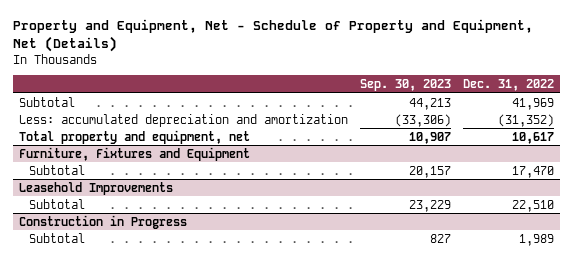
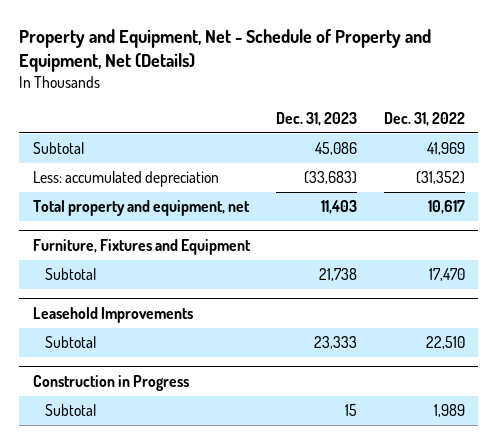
[359,79,451,92] Sep. 30, 2023 -> none
none -> [276,111,358,126] Dec. 31, 2023
[18,113,348,127] Less: accumulated depreciation and amortization -> [32,171,219,188] Less: accumulated depreciation

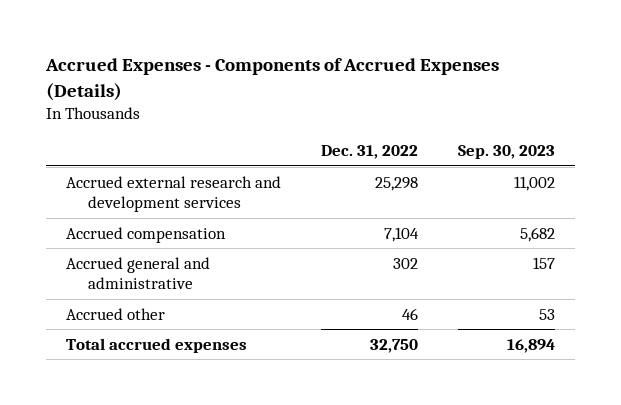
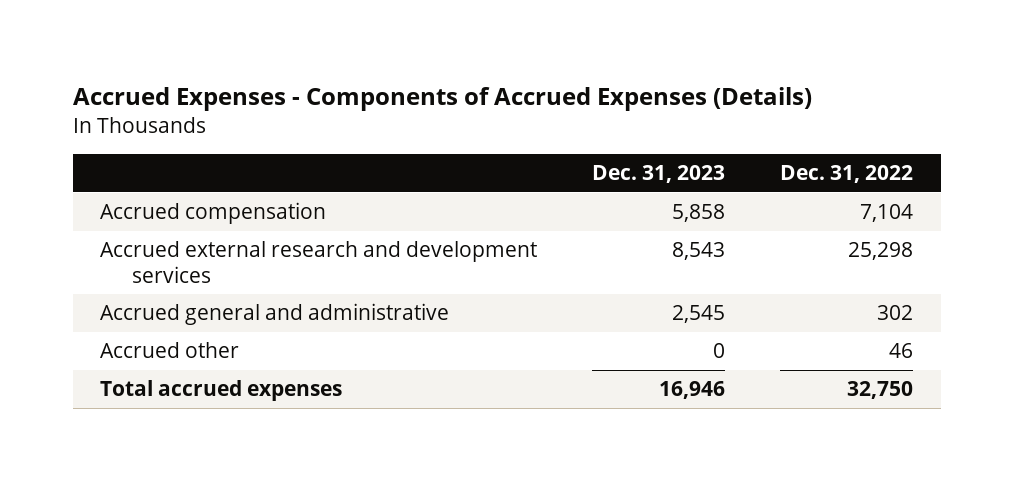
[458,145,556,160] Sep. 30, 2023 -> none
none -> [592,165,726,184] Dec. 31, 2023
[65,175,281,213] Accrued external research and development services -> [100,241,538,283] Accrued external research and development services

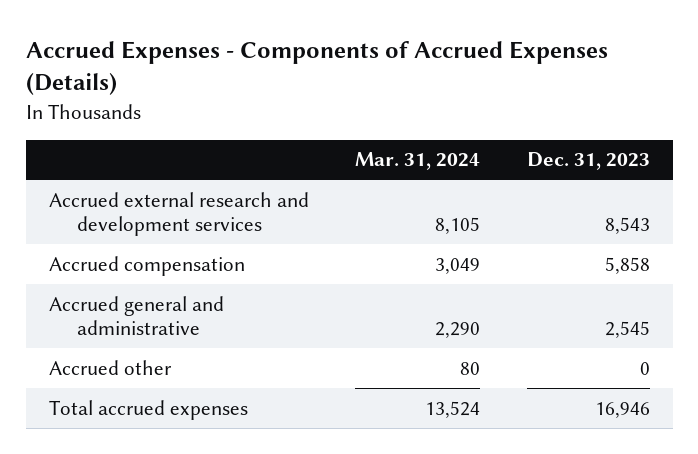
[780,165,914,184] Dec. 31, 2022 -> none
none -> [355,152,481,171] Mar. 31, 2024
[100,202,327,225] Accrued compensation -> [48,255,245,276] Accrued compensation

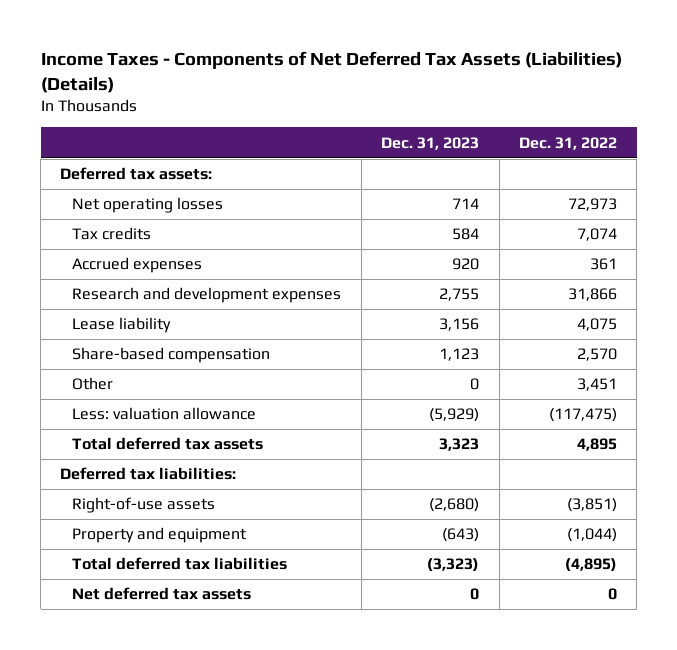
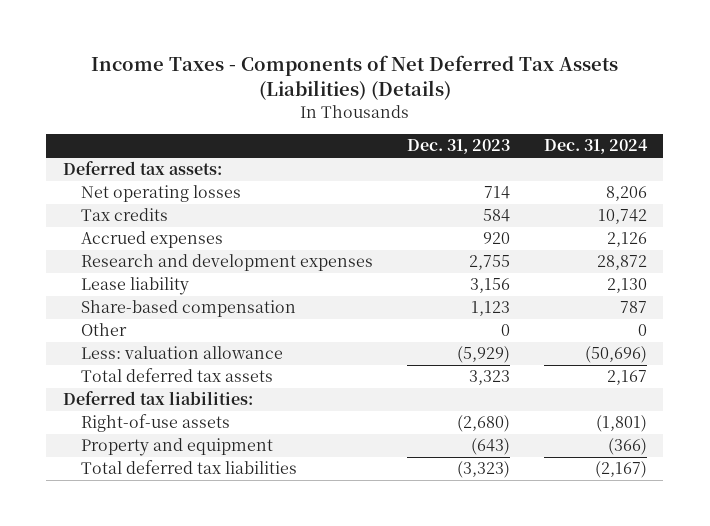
[518,136,617,150] Dec. 31, 2022 -> none
none -> [543,139,648,155] Dec. 31, 2024
[72,587,252,601] Net deferred tax assets -> none

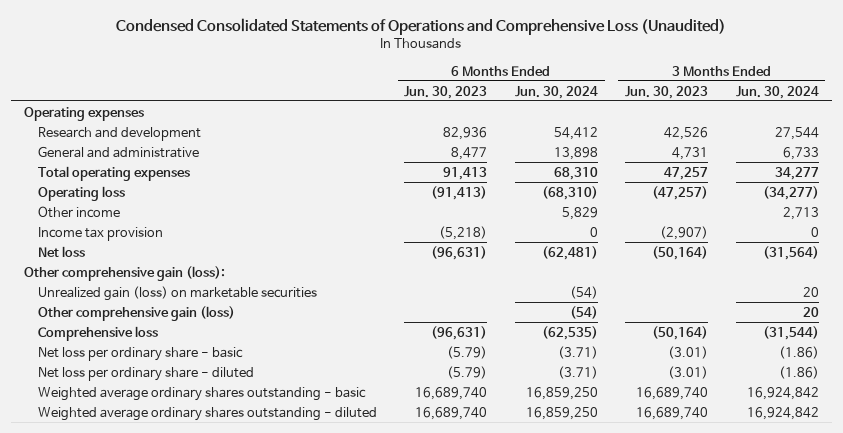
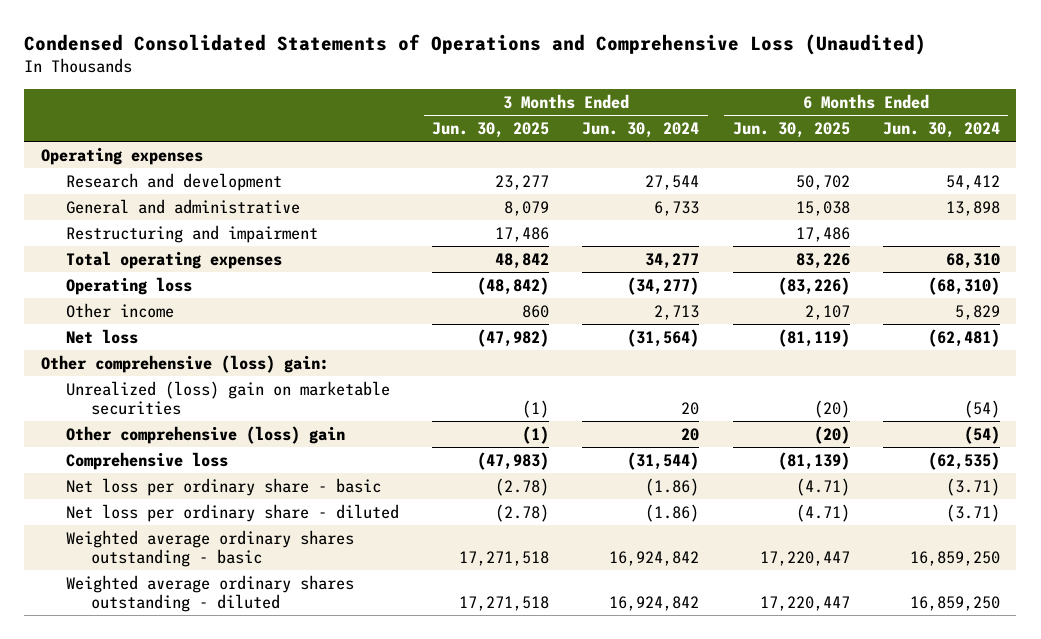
[404,85,488,99] Jun. 30, 2023 -> none
[625,85,709,99] Jun. 30, 2023 -> none
none -> [432,122,550,139] Jun. 30, 2025
none -> [732,122,850,139] Jun. 30, 2025
none -> [65,224,318,243] Restructuring and impairment
[37,226,163,241] Income tax provision -> none
[24,265,226,281] Other comprehensive gain (loss): -> [40,354,329,373] Other comprehensive (loss) gain:
[37,285,317,301] Unrealized gain (loss) on marketable securities -> [65,380,390,416] Unrealized (loss) gain on marketable securities
[37,305,235,321] Other comprehensive gain (loss) -> [65,425,345,444] Other comprehensive (loss) gain

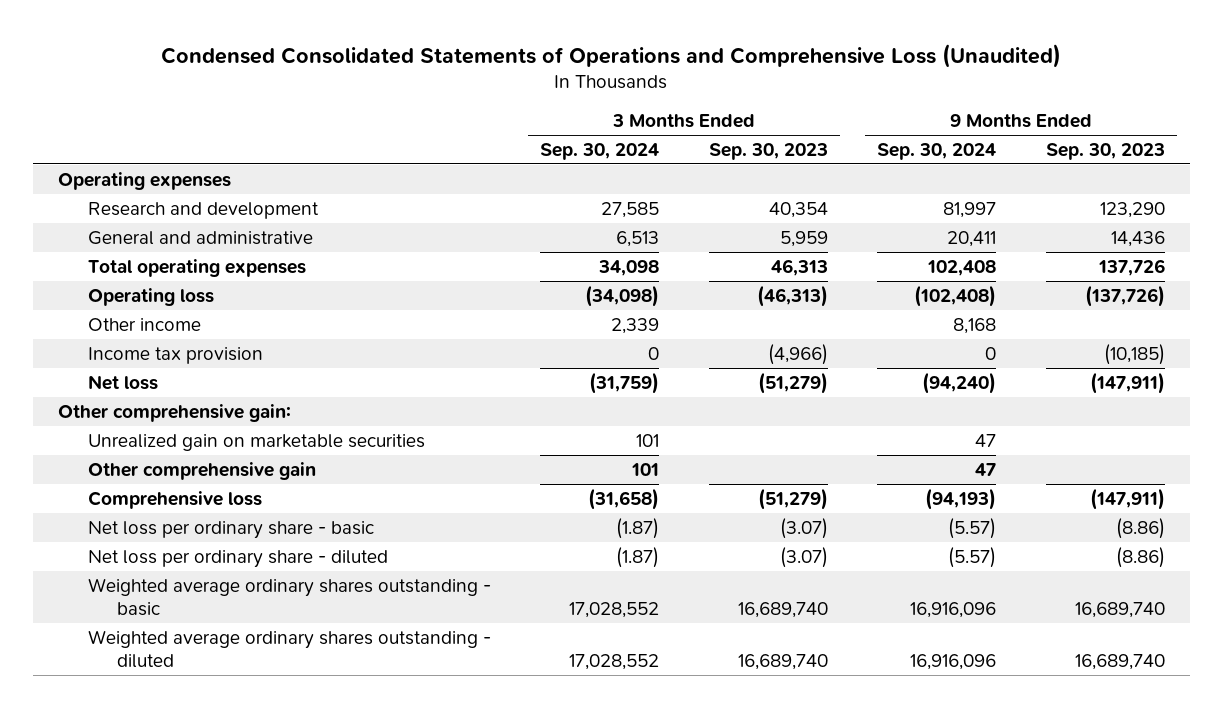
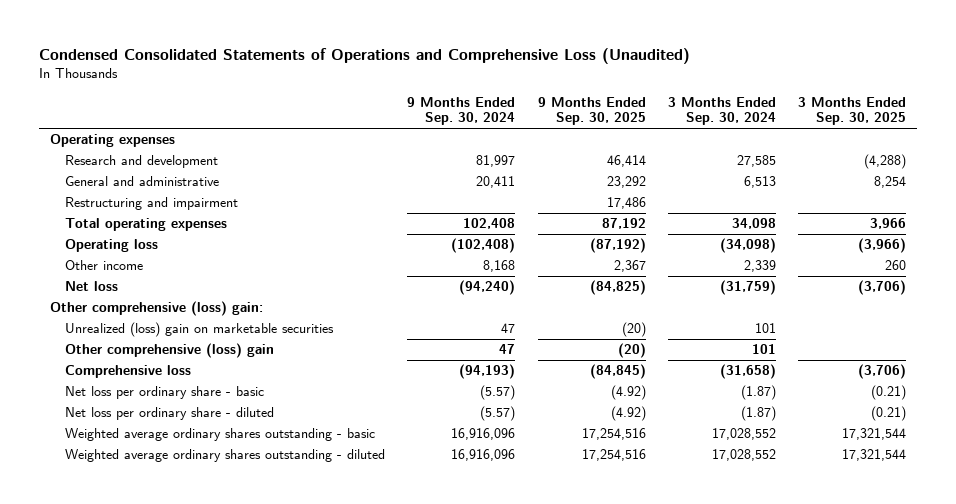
[708,143,828,161] Sep. 30, 2023 -> none
[1045,143,1165,161] Sep. 30, 2023 -> none
none -> [537,96,646,126] 9 Months Ended Sep. 30, 2025
none -> [798,96,907,126] 3 Months Ended Sep. 30, 2025
none -> [65,197,239,211] Restructuring and impairment
[87,346,263,364] Income tax provision -> none
[58,403,292,422] Other comprehensive gain: -> [50,301,264,317] Other comprehensive (loss) gain:
[87,433,425,451] Unrealized gain on marketable securities -> [65,322,335,338] Unrealized (loss) gain on marketable securities
[87,461,316,480] Other comprehensive gain -> [65,343,275,359] Other comprehensive (loss) gain

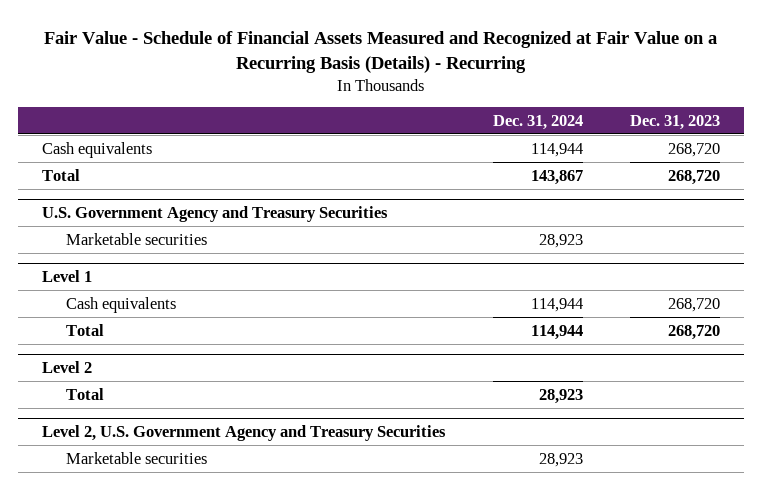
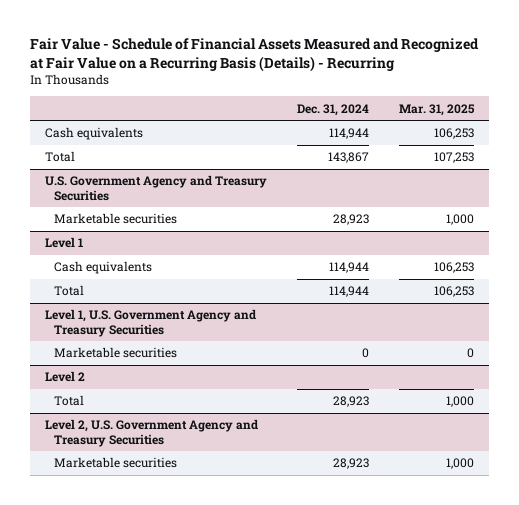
[630,114,721,130] Dec. 31, 2023 -> none
none -> [398,103,475,116] Mar. 31, 2025
none -> [44,309,256,337] Level 1, U.S. Government Agency and Treasury Securities
none -> [53,347,177,359] Marketable securities

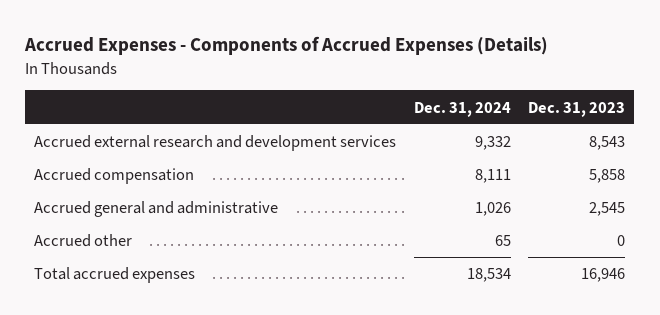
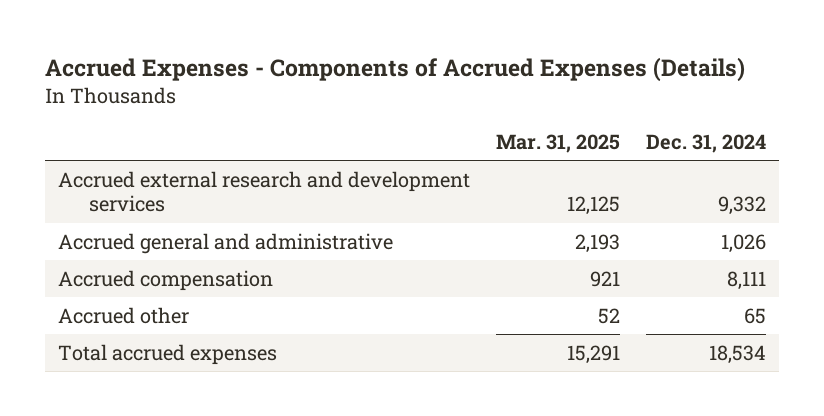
[528,101,626,117] Dec. 31, 2023 -> none
none -> [495,134,620,154] Mar. 31, 2025
[34,168,195,185] Accrued compensation -> [57,269,273,291] Accrued compensation

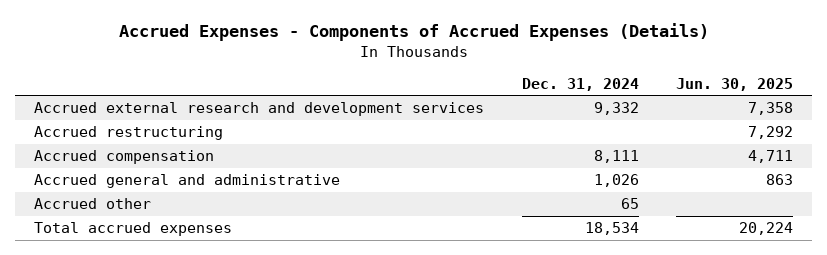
[495,134,620,154] Mar. 31, 2025 -> none
none -> [676,77,794,91] Jun. 30, 2025
none -> [33,126,223,141] Accrued restructuring
[57,232,393,254] Accrued general and administrative -> [33,174,340,189] Accrued general and administrative

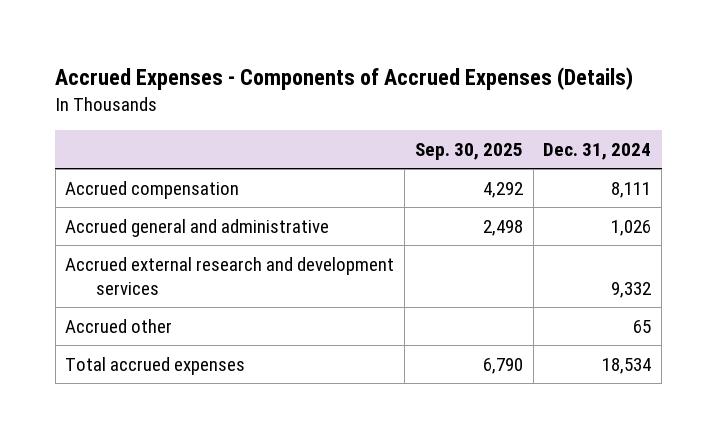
[676,77,794,91] Jun. 30, 2025 -> none
none -> [414,142,523,160] Sep. 30, 2025
[33,126,223,141] Accrued restructuring -> none
[33,102,484,117] Accrued external research and development services -> [65,256,395,296] Accrued external research and development services

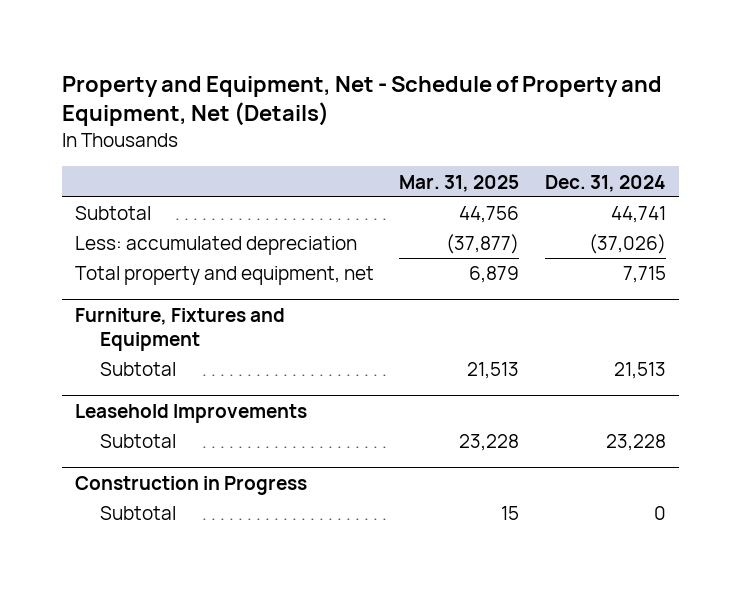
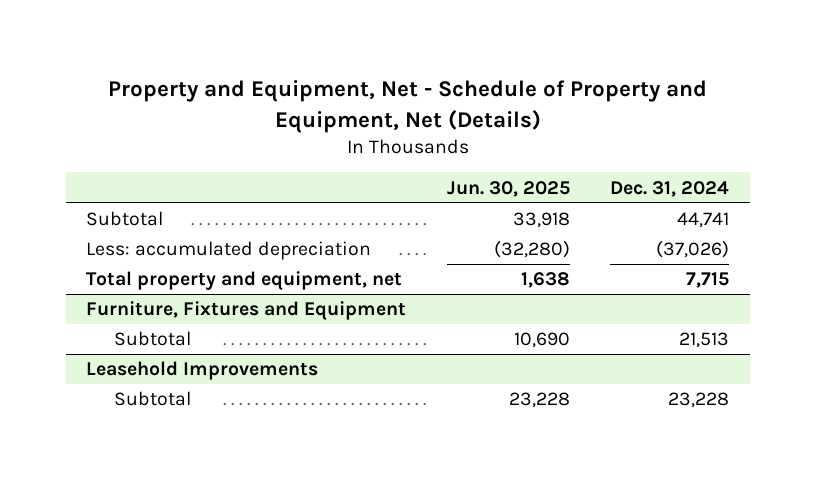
[399,174,520,192] Mar. 31, 2025 -> none
none -> [446,180,570,197] Jun. 30, 2025
[74,476,307,496] Construction in Progress -> none
[100,506,177,521] Subtotal -> none

